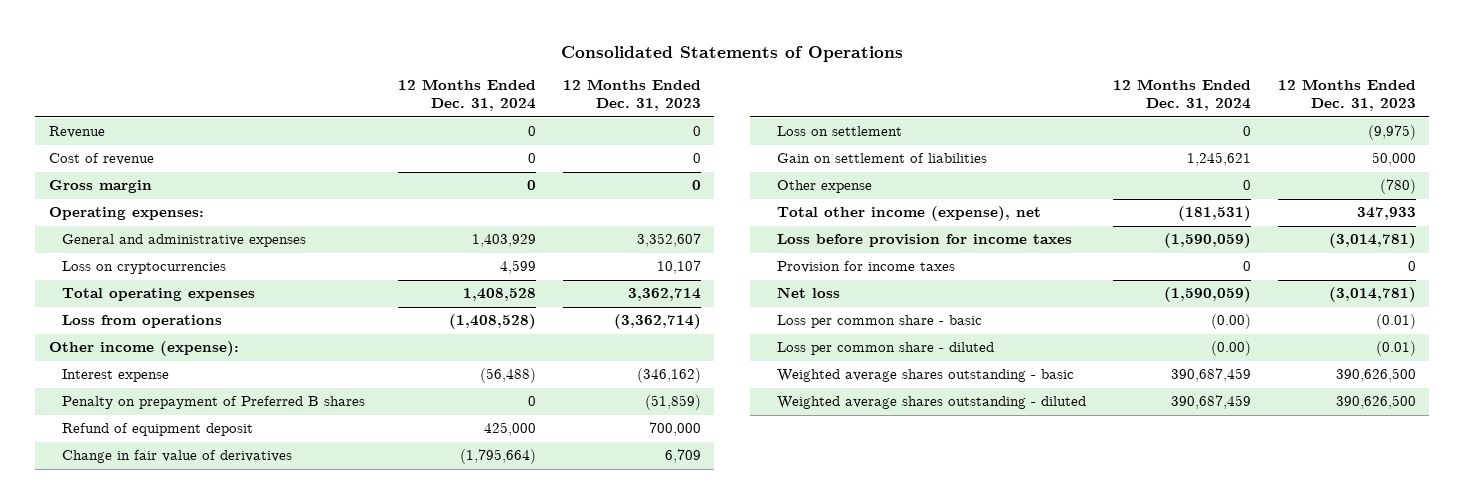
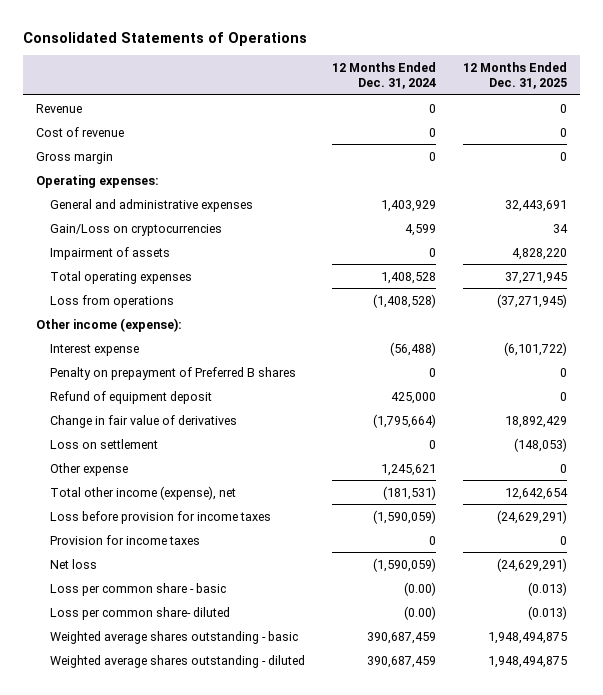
[562,79,701,112] 12 Months Ended Dec. 31, 2023 -> none
none -> [462,61,567,89] 12 Months Ended Dec. 31, 2025
[61,261,226,275] Loss on cryptocurrencies -> [50,223,223,236] Gain/Loss on cryptocurrencies
none -> [50,246,171,260] Impairment of assets
[776,153,987,164] Gain on settlement of liabilities -> none
[1242,180,1251,191] 0 -> [381,463,437,476] 1,245,621
[776,342,994,356] Loss per common share - diluted -> [50,606,231,620] Loss per common share- diluted

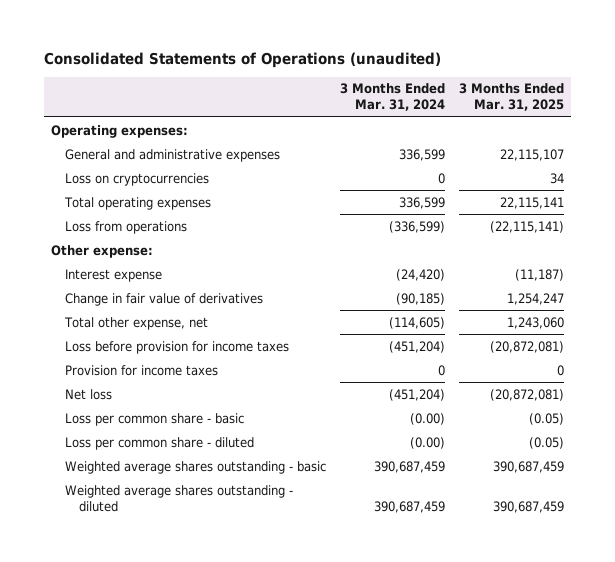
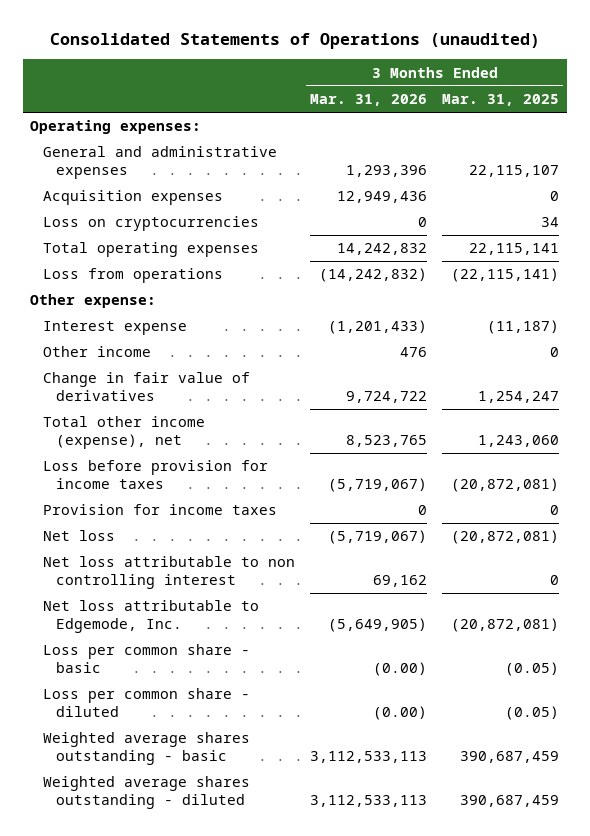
[339,83,445,112] 3 Months Ended Mar. 31, 2024 -> none
none -> [310,94,428,107] Mar. 31, 2026
none -> [43,190,224,206] Acquisition expenses
none -> [43,346,152,358] Other income
[63,316,208,330] Total other expense, net -> [43,416,206,449] Total other income (expense), net
none -> [43,556,296,589] Net loss attributable to non controlling interest
none -> [43,600,260,633] Net loss attributable to Edgemode, Inc.

